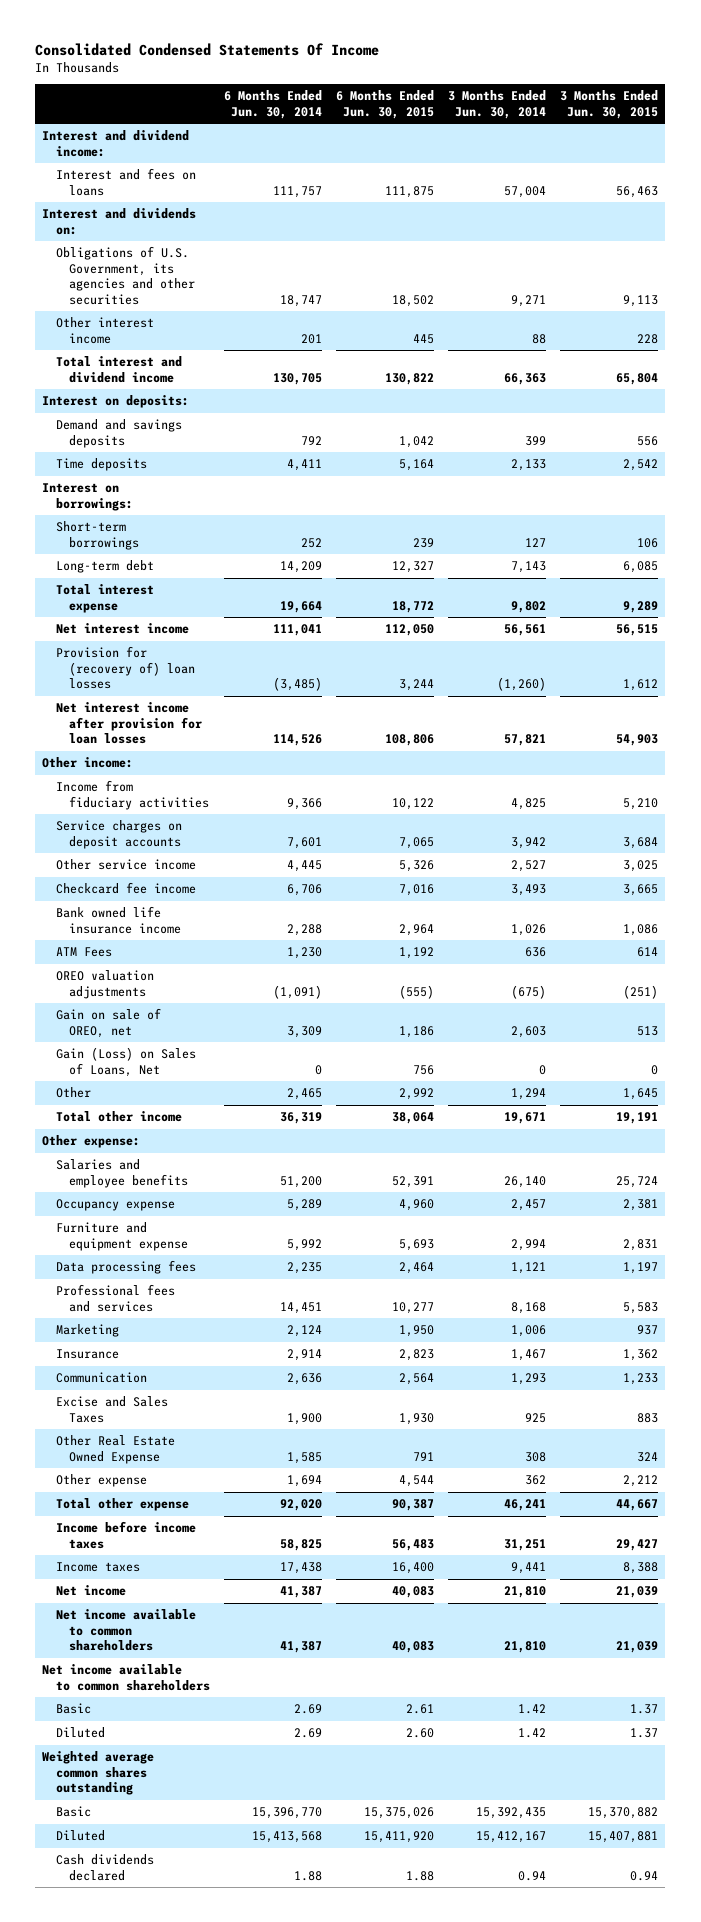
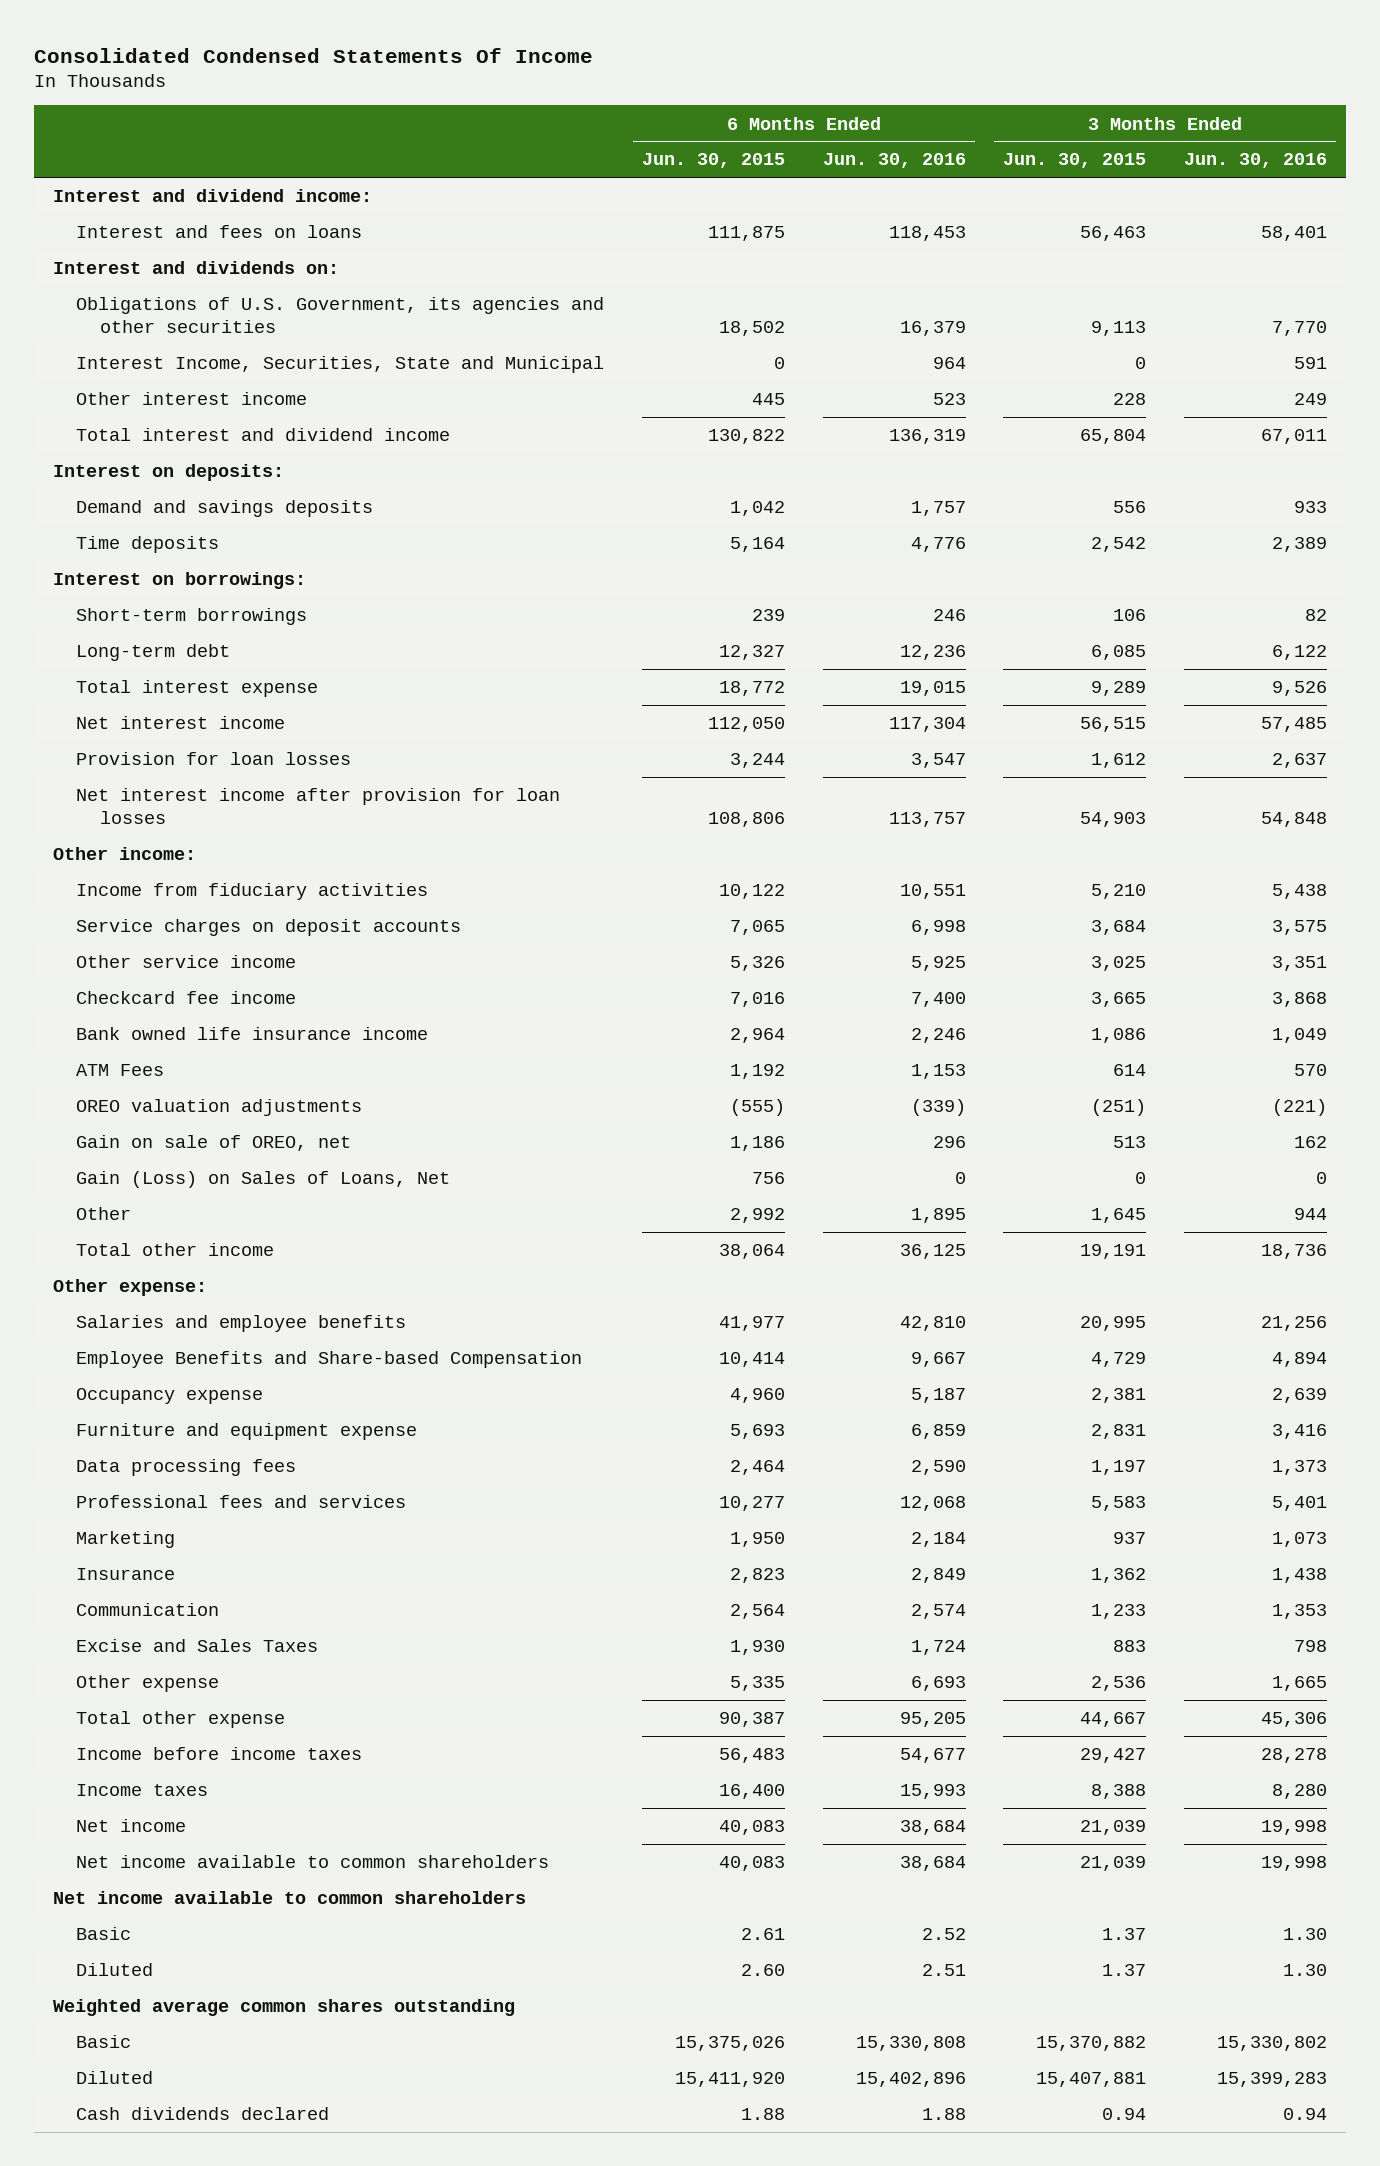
[223,90,322,119] 6 Months Ended Jun. 30, 2014 -> none
[448,90,547,119] 3 Months Ended Jun. 30, 2014 -> none
none -> [822,153,966,169] Jun. 30, 2016
none -> [1183,153,1327,169] Jun. 30, 2016
none -> [76,356,605,374] Interest Income, Securities, State and Municipal
[55,646,196,690] Provision for (recovery of) loan losses -> [76,752,352,766] Provision for loan losses
[392,1175,435,1188] 52,391 -> [718,1316,785,1332] 41,977
[616,1175,659,1188] 25,724 -> [1080,1316,1147,1332] 20,995
none -> [76,1351,583,1369] Employee Benefits and Share-based Compensation
[55,1435,175,1464] Other Real Estate Owned Expense -> none
[399,1475,435,1488] 4,544 -> [729,1676,785,1692] 5,335
[623,1475,659,1488] 2,212 -> [1091,1676,1147,1692] 2,536

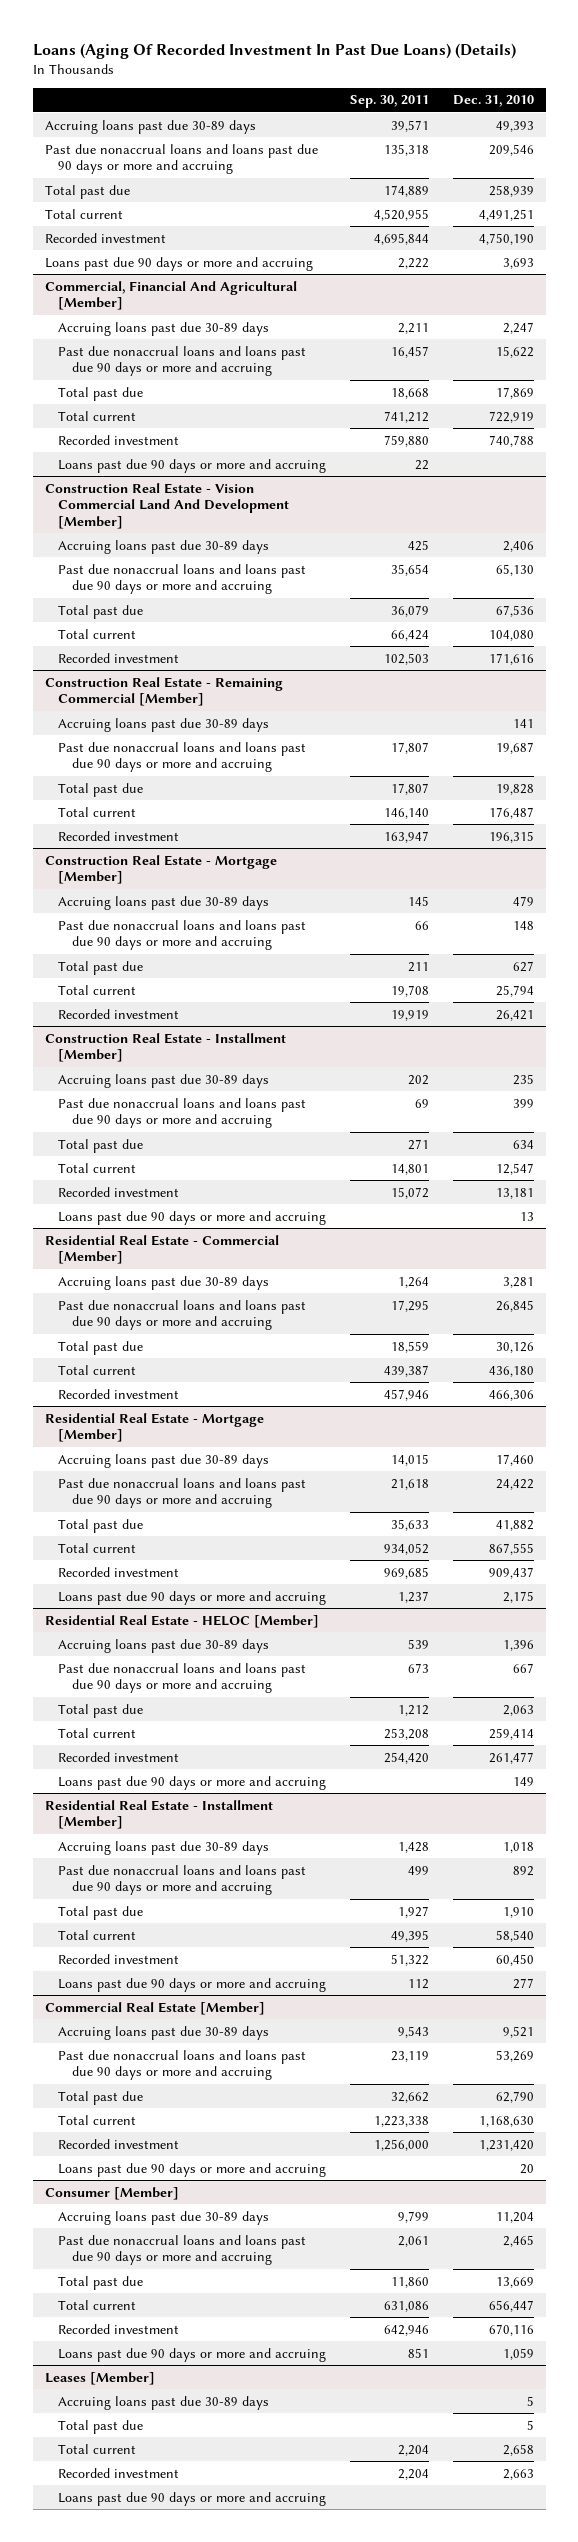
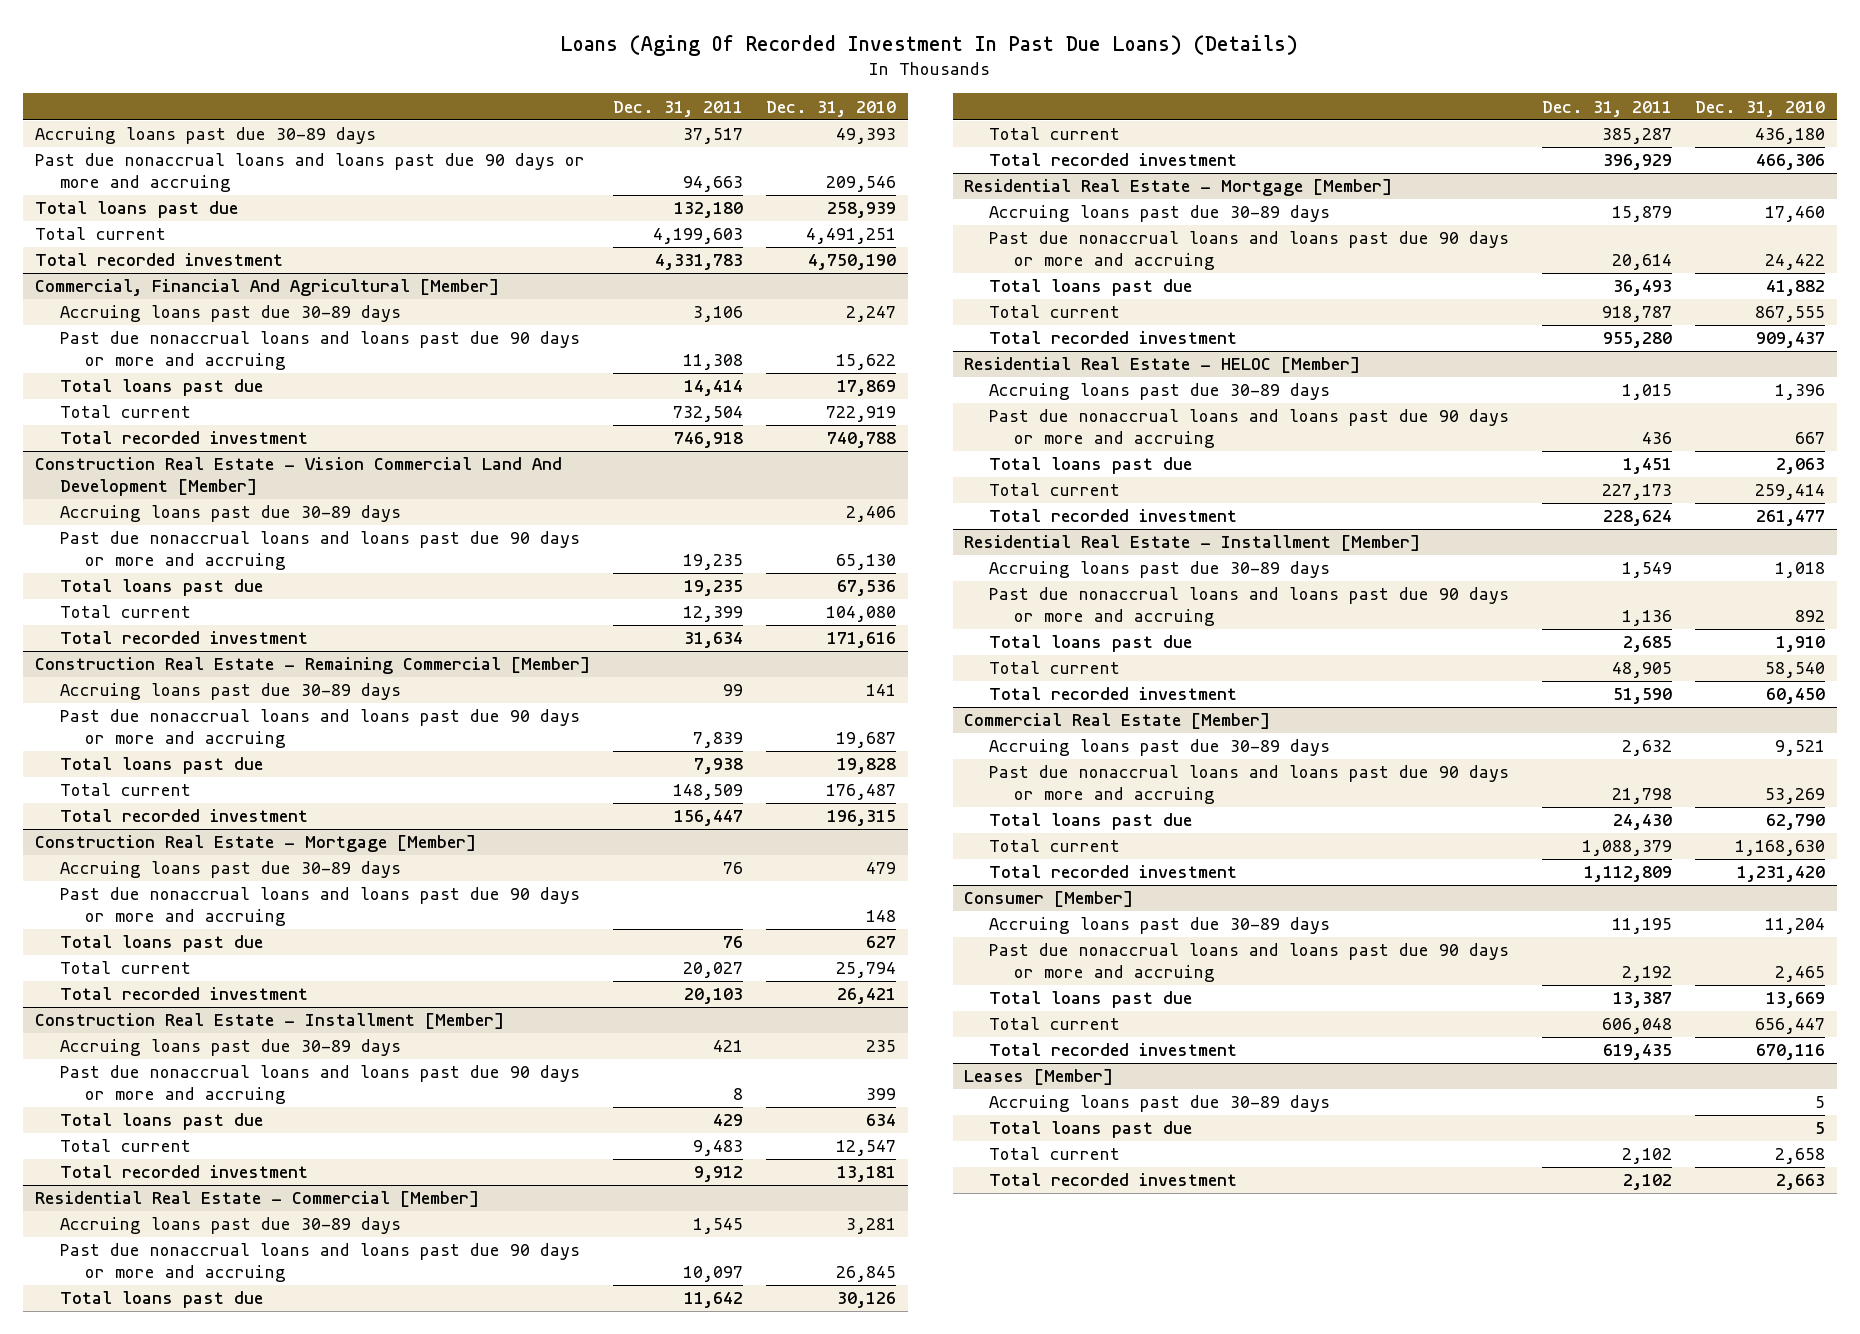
[350,95,430,109] Sep. 30, 2011 -> none
none -> [612,100,743,117] Dec. 31, 2011
[44,184,130,199] Total past due -> [34,201,238,219] Total loans past due
[44,256,313,271] Loans past due 90 days or more and accruing -> none
[44,232,166,243] Recorded investment -> [34,253,283,267] Total recorded investment
[58,386,144,401] Total past due -> [59,379,263,397] Total loans past due
[58,458,327,473] Loans past due 90 days or more and accruing -> none
[58,434,180,445] Recorded investment -> [59,431,308,445] Total recorded investment
[58,604,144,619] Total past due -> [59,579,263,597] Total loans past due
[58,652,180,663] Recorded investment -> [59,631,308,645] Total recorded investment
[58,782,144,797] Total past due -> [59,757,263,775] Total loans past due
[58,830,180,841] Recorded investment -> [59,809,308,823] Total recorded investment
[58,960,144,975] Total past due -> [59,935,263,953] Total loans past due
[58,1008,180,1019] Recorded investment -> [59,987,308,1001] Total recorded investment
[58,1138,144,1153] Total past due -> [59,1113,263,1131] Total loans past due
[58,1210,327,1225] Loans past due 90 days or more and accruing -> none
[58,1186,180,1197] Recorded investment -> [59,1165,308,1179] Total recorded investment
[58,1340,144,1355] Total past due -> [59,1291,263,1309] Total loans past due
[58,1388,180,1399] Recorded investment -> [989,153,1238,167] Total recorded investment
[58,1518,144,1533] Total past due -> [989,279,1193,297] Total loans past due
[58,1590,327,1605] Loans past due 90 days or more and accruing -> none
[58,1566,180,1577] Recorded investment -> [989,331,1238,345] Total recorded investment
[58,1703,144,1718] Total past due -> [989,457,1193,475] Total loans past due
[58,1775,327,1790] Loans past due 90 days or more and accruing -> none
[58,1751,180,1762] Recorded investment -> [989,509,1238,523] Total recorded investment
[58,1905,144,1920] Total past due -> [989,635,1193,653] Total loans past due
[58,1977,327,1992] Loans past due 90 days or more and accruing -> none
[58,1953,180,1964] Recorded investment -> [989,687,1238,701] Total recorded investment
[58,2090,144,2105] Total past due -> [989,813,1193,831] Total loans past due
[58,2162,327,2177] Loans past due 90 days or more and accruing -> none
[58,2138,180,2149] Recorded investment -> [989,865,1238,879] Total recorded investment
[58,2275,144,2290] Total past due -> [989,991,1193,1009] Total loans past due
[58,2347,327,2362] Loans past due 90 days or more and accruing -> none
[58,2323,180,2334] Recorded investment -> [989,1043,1238,1057] Total recorded investment
[58,2419,144,2434] Total past due -> [989,1121,1193,1139] Total loans past due
[58,2491,327,2506] Loans past due 90 days or more and accruing -> none
[58,2467,180,2478] Recorded investment -> [989,1173,1238,1187] Total recorded investment

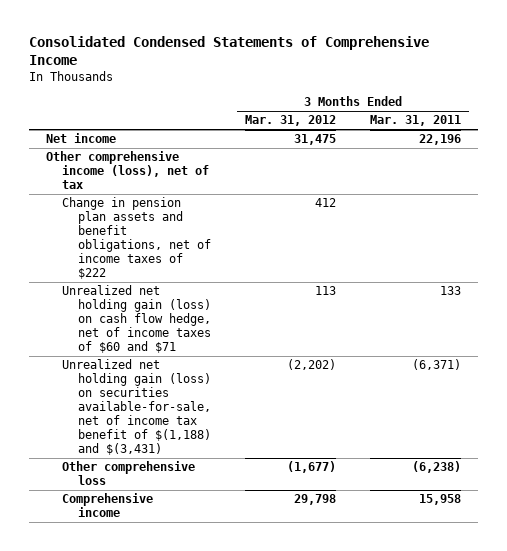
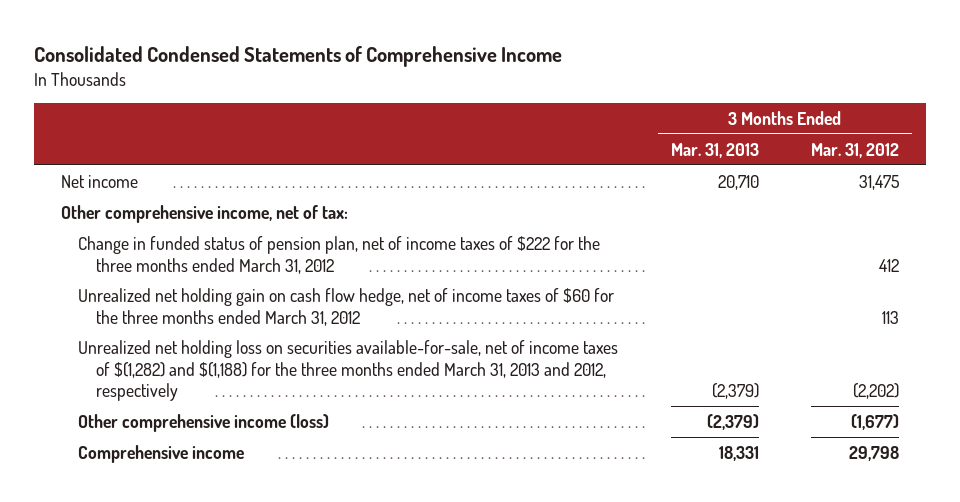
[369,115,461,127] Mar. 31, 2011 -> none
none -> [670,142,759,158] Mar. 31, 2013
[45,151,210,190] Other comprehensive income (loss), net of tax -> [60,204,348,223] Other comprehensive income, net of tax:
[62,197,212,280] Change in pension plan assets and benefit obligations, net of income taxes of $222 -> [78,235,601,274] Change in funded status of pension plan, net of income taxes of $222 for the three months ended March 31, 2012
[62,285,212,354] Unrealized net holding gain (loss) on cash flow hedge, net of income taxes of $60 and $71 -> [78,287,615,326] Unrealized net holding gain on cash flow hedge, net of income taxes of $60 for the three months ended March 31, 2012
[62,359,212,456] Unrealized net holding gain (loss) on securities available-for-sale, net of income tax benefit of $(1,188) and $(3,431) -> [78,339,619,402] Unrealized net holding loss on securities available-for-sale, net of income taxes of $(1,282) and $(1,188) for the three months ended March 31, 2013 and 2012, respectively
[62,461,196,486] Other comprehensive loss -> [78,413,330,432] Other comprehensive income (loss)

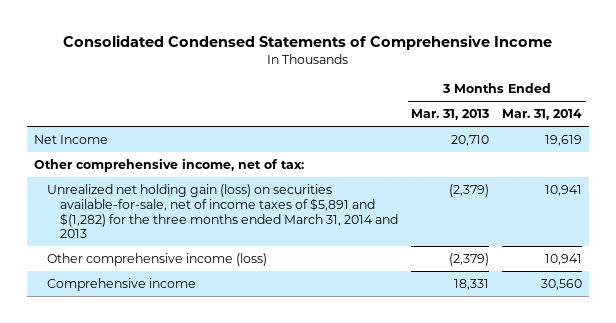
[811,142,900,158] Mar. 31, 2012 -> none
none -> [502,109,583,121] Mar. 31, 2014
[60,174,138,188] Net income -> [33,134,108,144] Net Income
[78,235,601,274] Change in funded status of pension plan, net of income taxes of $222 for the three months ended March 31, 2012 -> none
[78,287,615,326] Unrealized net holding gain on cash flow hedge, net of income taxes of $60 for the three months ended March 31, 2012 -> none
[78,339,619,402] Unrealized net holding loss on securities available-for-sale, net of income taxes of $(1,282) and $(1,188) for the three months ended March 31, 2013 and 2012, respectively -> [46,183,399,239] Unrealized net holding gain (loss) on securities available-for-sale, net of income taxes of $5,891 and $(1,282) for the three months ended March 31, 2014 and 2013

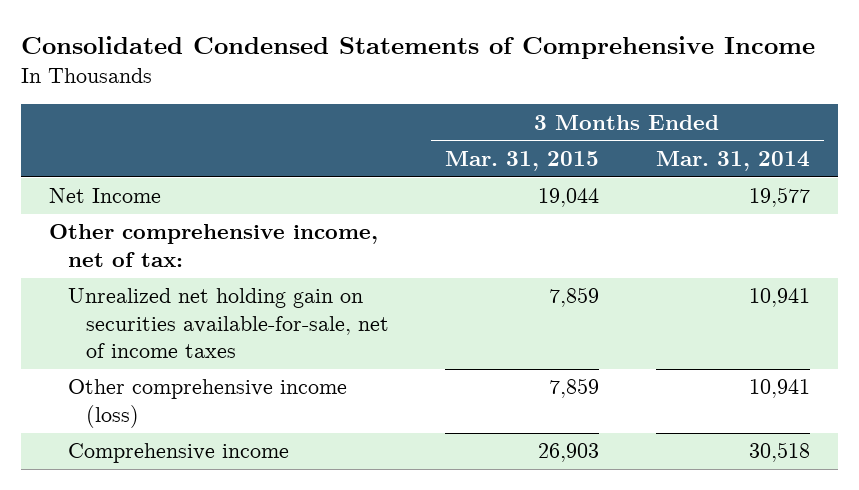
[411,109,490,121] Mar. 31, 2013 -> none
none -> [445,150,600,171] Mar. 31, 2015
[545,134,583,146] 19,619 -> [748,187,810,208] 19,577
[46,183,399,239] Unrealized net holding gain (loss) on securities available-for-sale, net of income taxes of $5,891 and $(1,282) for the three months ended March 31, 2014 and 2013 -> [67,288,389,359] Unrealized net holding gain on securities available-for-sale, net of income taxes
[541,278,583,290] 30,560 -> [748,442,810,463] 30,518

